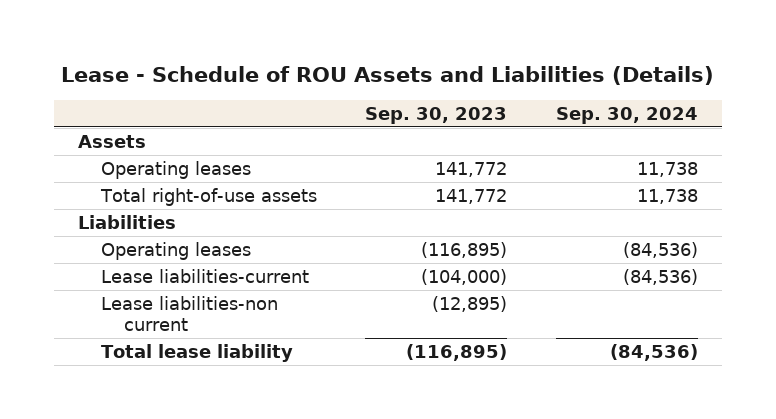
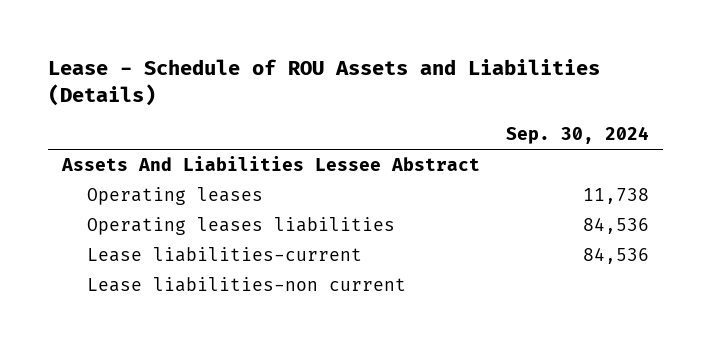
[365,106,508,124] Sep. 30, 2023 -> none
[78,135,147,149] Assets -> none
none -> [60,156,480,172] Assets And Liabilities Lessee Abstract
[100,188,318,207] Total right-of-use assets -> none
[78,215,177,230] Liabilities -> none
[101,242,252,261] Operating leases -> [87,217,396,236] Operating leases liabilities
[622,242,698,259] (84,536) -> [583,217,650,235] 84,536
[622,269,698,286] (84,536) -> [583,247,650,265] 84,536
[101,344,294,363] Total lease liability -> none

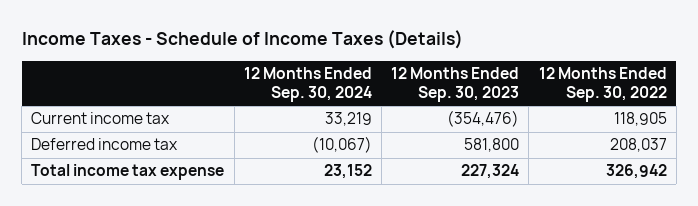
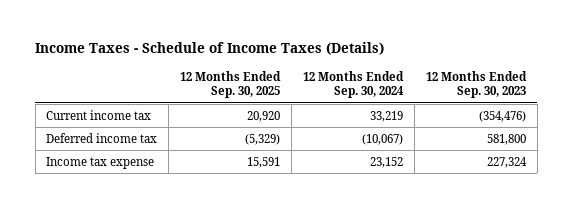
[538,66,667,103] 12 Months Ended Sep. 30, 2022 -> none
none -> [180,70,282,99] 12 Months Ended Sep. 30, 2025
[31,164,225,181] Total income tax expense -> [46,156,155,169] Income tax expense

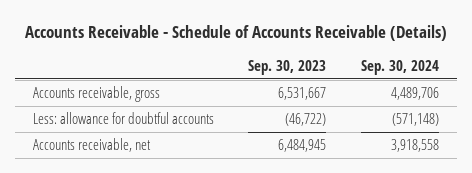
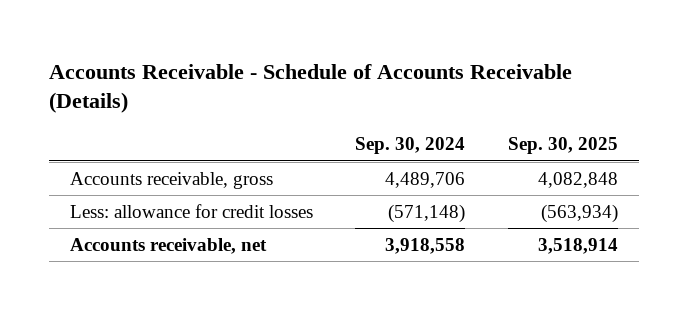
[248,59,327,75] Sep. 30, 2023 -> none
none -> [507,137,618,155] Sep. 30, 2025
[32,112,214,125] Less: allowance for doubtful accounts -> [70,203,314,218] Less: allowance for credit losses

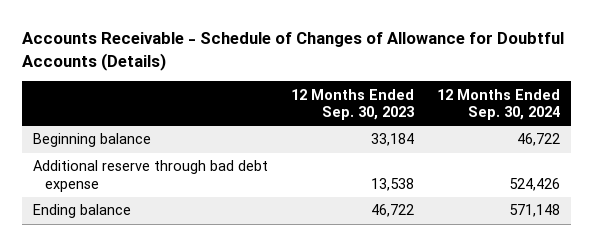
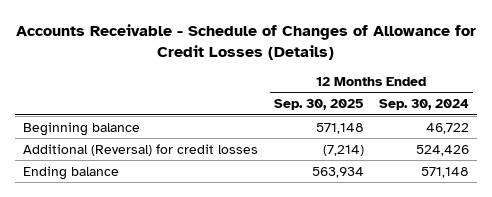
[22,32,565,71] Accounts Receivable - Schedule of Changes of Allowance for Doubtful Accounts (Details) -> [16,24,477,61] Accounts Receivable - Schedule of Changes of Allowance for Credit Losses (Details)
[291,88,415,121] 12 Months Ended Sep. 30, 2023 -> none
none -> [273,99,364,111] Sep. 30, 2025
[33,160,269,192] Additional reserve through bad debt expense -> [22,143,258,156] Additional (Reversal) for credit losses

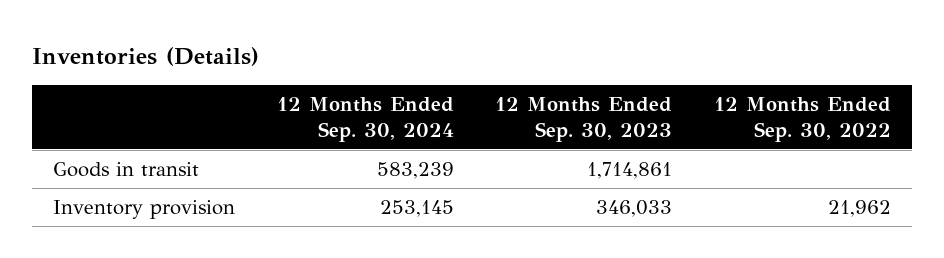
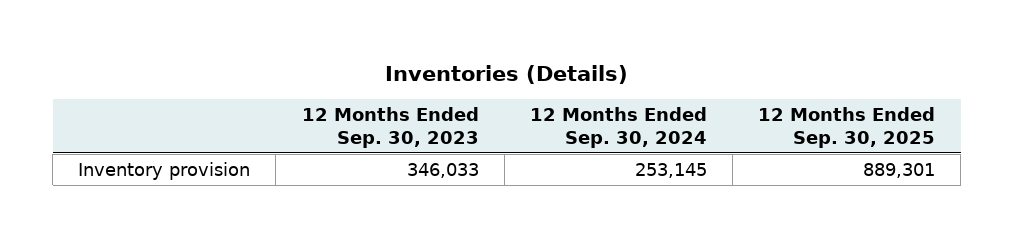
[713,96,891,142] 12 Months Ended Sep. 30, 2022 -> none
none -> [757,107,935,149] 12 Months Ended Sep. 30, 2025
[52,162,199,178] Goods in transit -> none

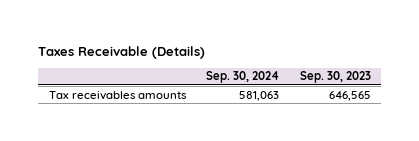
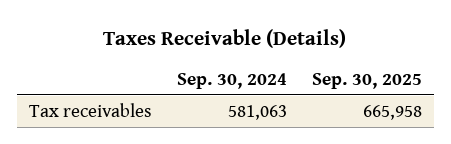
[299,71,371,84] Sep. 30, 2023 -> none
none -> [311,72,422,89] Sep. 30, 2025
[48,90,187,100] Tax receivables amounts -> [29,103,153,118] Tax receivables

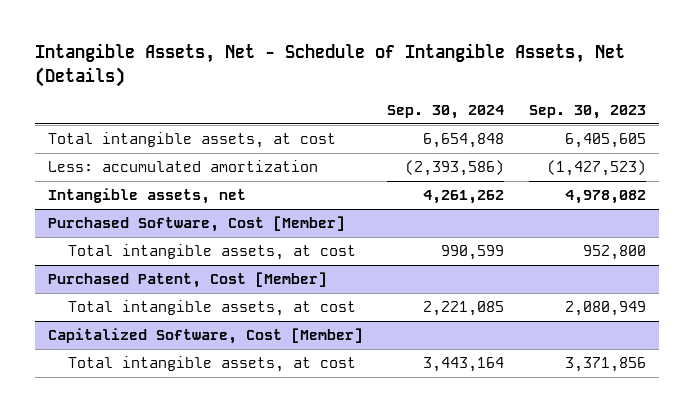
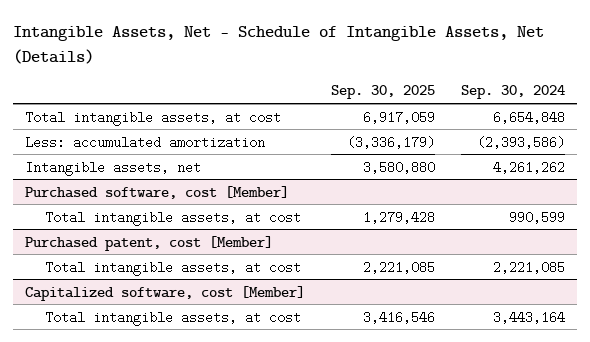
[529,105,647,120] Sep. 30, 2023 -> none
none -> [330,85,435,100] Sep. 30, 2025
[47,215,345,232] Purchased Software, Cost [Member] -> [25,185,290,199] Purchased software, cost [Member]
[47,271,327,288] Purchased Patent, Cost [Member] -> [25,235,274,251] Purchased patent, cost [Member]
[47,327,363,344] Capitalized Software, Cost [Member] -> [25,285,306,301] Capitalized software, cost [Member]

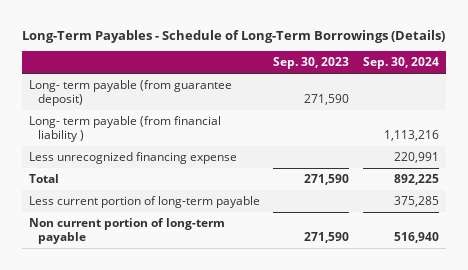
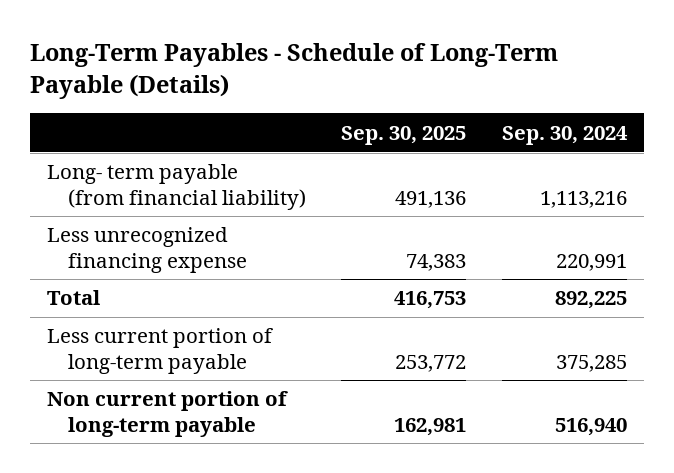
[21,29,445,43] Long-Term Payables - Schedule of Long-Term Borrowings (Details) -> [29,43,558,100] Long-Term Payables - Schedule of Long-Term Payable (Details)
[273,57,350,70] Sep. 30, 2023 -> none
none -> [341,125,467,145] Sep. 30, 2025
[28,79,232,106] Long- term payable (from guarantee deposit) -> none
[28,115,221,142] Long- term payable (from financial liability ) -> [47,164,307,210] Long- term payable (from financial liability)

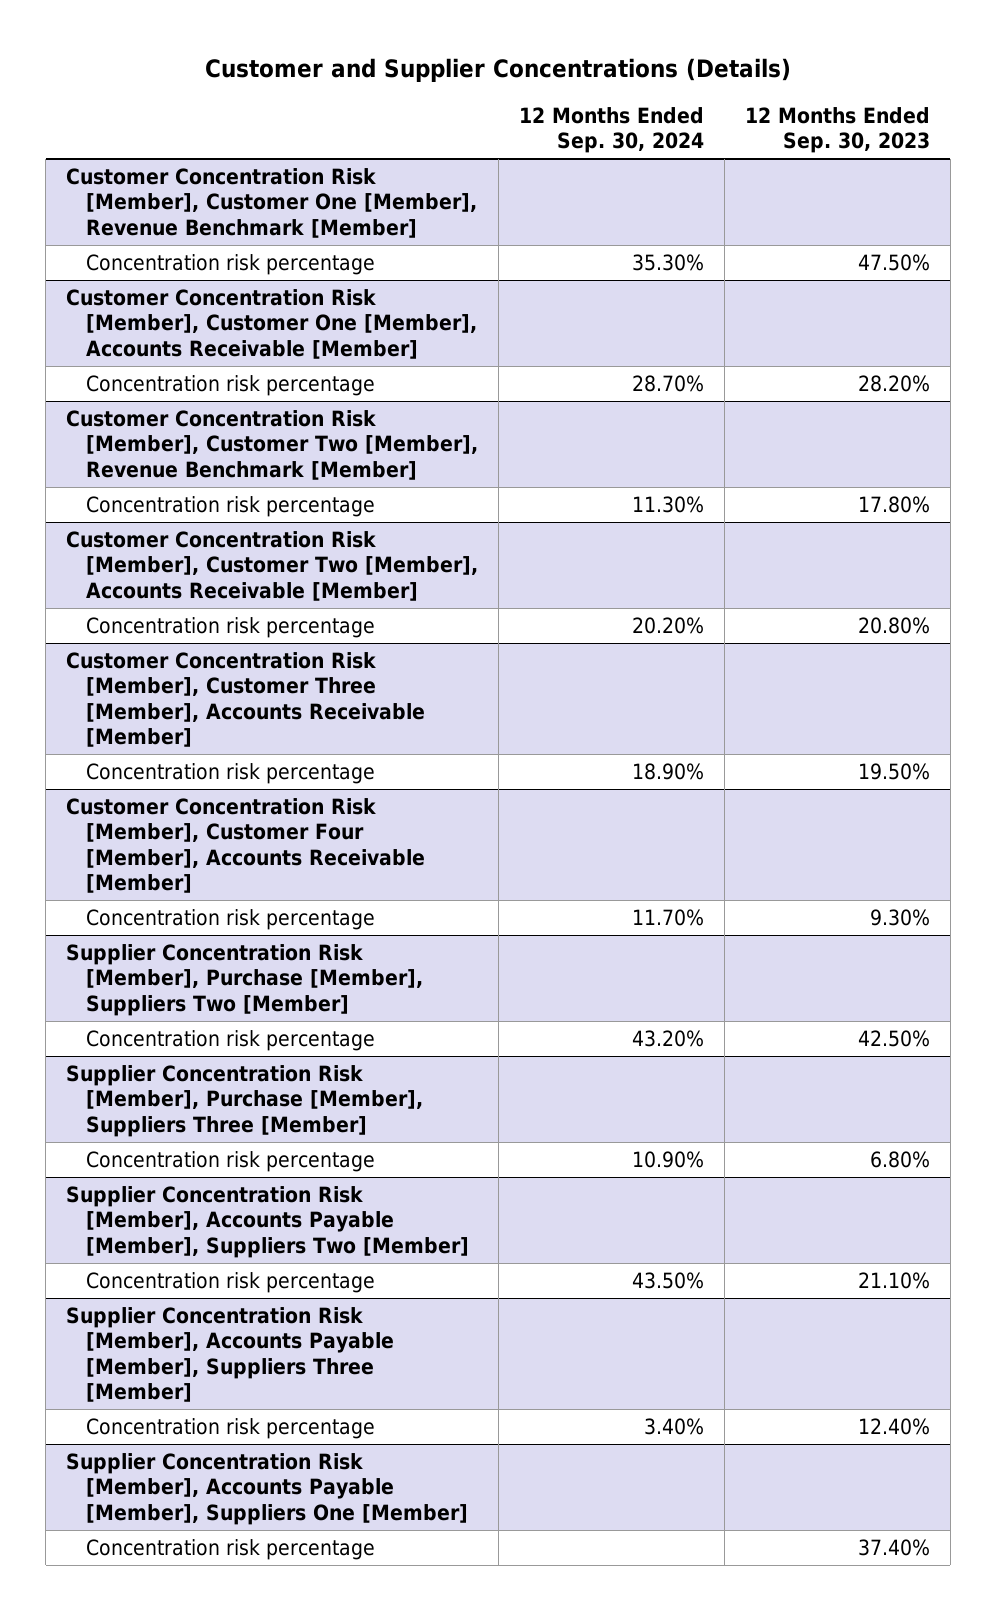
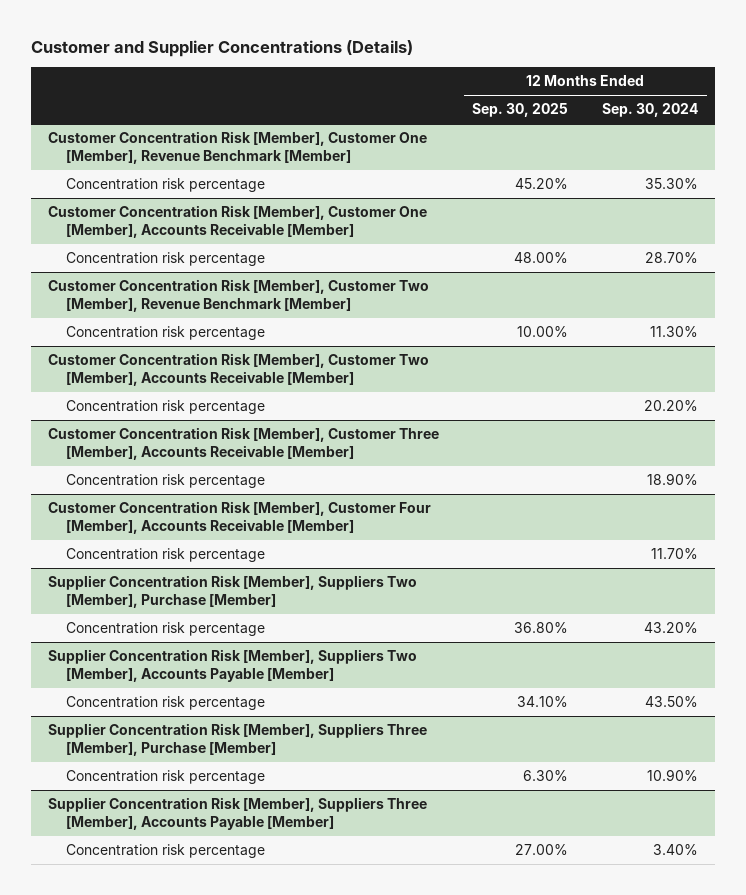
[744,106,930,154] 12 Months Ended Sep. 30, 2023 -> none
none -> [472,103,569,118] Sep. 30, 2025
[66,943,424,1016] Supplier Concentration Risk [Member], Purchase [Member], Suppliers Two [Member] -> [47,575,417,609] Supplier Concentration Risk [Member], Suppliers Two [Member], Purchase [Member]
[66,1064,424,1137] Supplier Concentration Risk [Member], Purchase [Member], Suppliers Three [Member] -> none
[86,1150,376,1172] Concentration risk percentage -> none
[66,1185,470,1258] Supplier Concentration Risk [Member], Accounts Payable [Member], Suppliers Two [Member] -> [47,649,417,683] Supplier Concentration Risk [Member], Suppliers Two [Member], Accounts Payable [Member]
none -> [47,723,427,757] Supplier Concentration Risk [Member], Suppliers Three [Member], Purchase [Member]
none -> [65,770,265,785] Concentration risk percentage
[66,1306,395,1403] Supplier Concentration Risk [Member], Accounts Payable [Member], Suppliers Three [Member] -> [47,797,427,831] Supplier Concentration Risk [Member], Suppliers Three [Member], Accounts Payable [Member]
[66,1452,469,1525] Supplier Concentration Risk [Member], Accounts Payable [Member], Suppliers One [Member] -> none
[86,1538,376,1560] Concentration risk percentage -> none

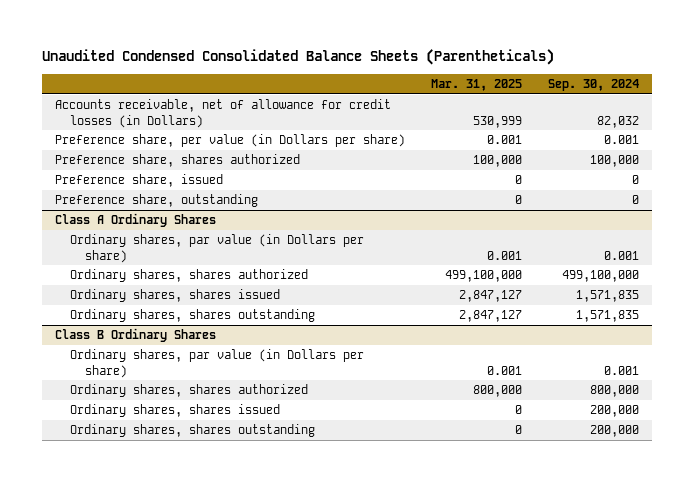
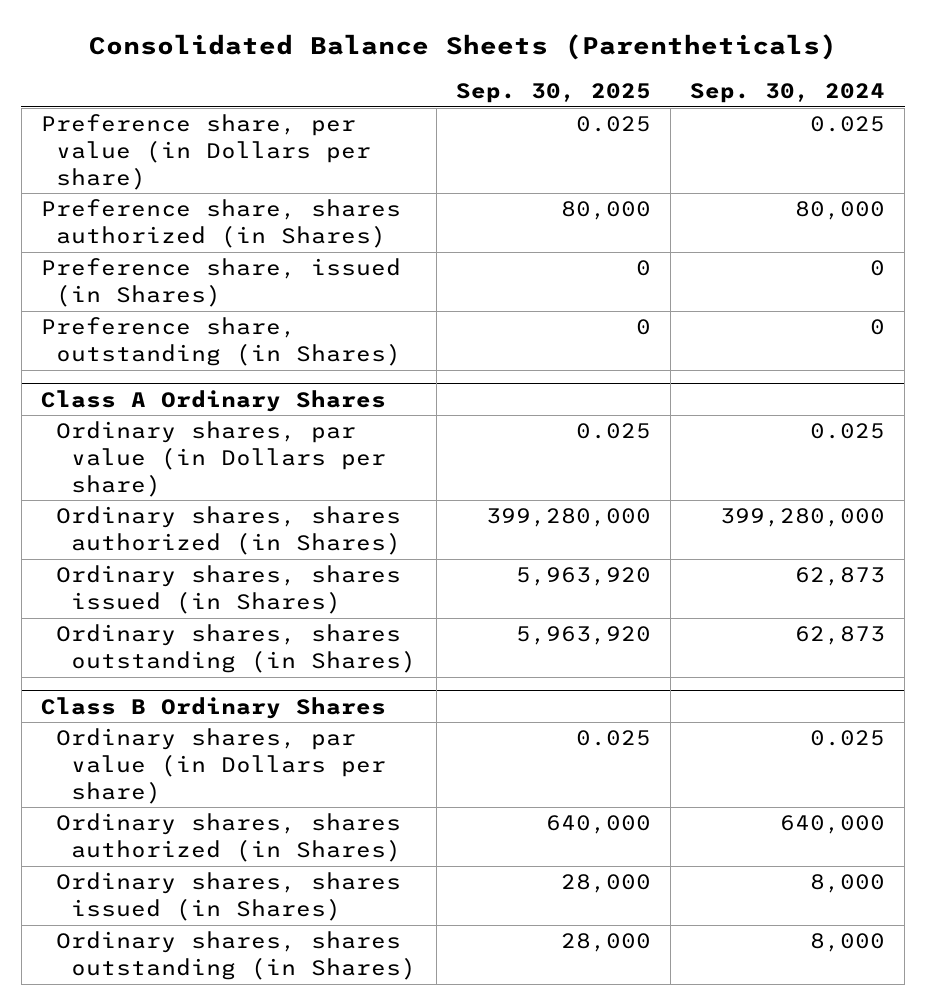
[42,49,555,66] Unaudited Condensed Consolidated Balance Sheets (Parentheticals) -> [88,33,837,60] Consolidated Balance Sheets (Parentheticals)
[431,79,523,92] Mar. 31, 2025 -> none
none -> [455,83,651,104] Sep. 30, 2025
[55,99,392,128] Accounts receivable, net of allowance for credit losses (in Dollars) -> none
[604,135,640,145] 0.001 -> [809,116,885,133] 0.025
[55,154,301,168] Preference share, shares authorized -> [40,199,401,248] Preference share, shares authorized (in Shares)
[590,155,640,168] 100,000 -> [794,201,885,221] 80,000
[55,174,224,188] Preference share, issued -> [40,258,401,307] Preference share, issued (in Shares)
[55,194,259,208] Preference share, outstanding -> [40,317,402,366] Preference share, outstanding (in Shares)
[604,250,640,260] 0.001 -> [809,423,885,440] 0.025
[70,269,309,283] Ordinary shares, shares authorized -> [56,506,402,555] Ordinary shares, shares authorized (in Shares)
[562,270,640,283] 499,100,000 -> [719,508,885,528] 399,280,000
[70,289,281,303] Ordinary shares, shares issued -> [56,565,402,614] Ordinary shares, shares issued (in Shares)
[576,290,640,303] 1,571,835 -> [794,567,885,587] 62,873
[70,309,316,323] Ordinary shares, shares outstanding -> [56,624,417,673] Ordinary shares, shares outstanding (in Shares)
[576,310,640,323] 1,571,835 -> [794,626,885,646] 62,873
[604,365,640,375] 0.001 -> [809,730,885,747] 0.025
[70,384,309,398] Ordinary shares, shares authorized -> [56,813,402,862] Ordinary shares, shares authorized (in Shares)
[590,385,640,398] 800,000 -> [779,815,885,835] 640,000
[70,404,281,418] Ordinary shares, shares issued -> [56,872,402,921] Ordinary shares, shares issued (in Shares)
[590,405,640,418] 200,000 -> [809,874,885,894] 8,000
[70,424,316,438] Ordinary shares, shares outstanding -> [56,931,417,980] Ordinary shares, shares outstanding (in Shares)
[590,425,640,438] 200,000 -> [809,933,885,953] 8,000

